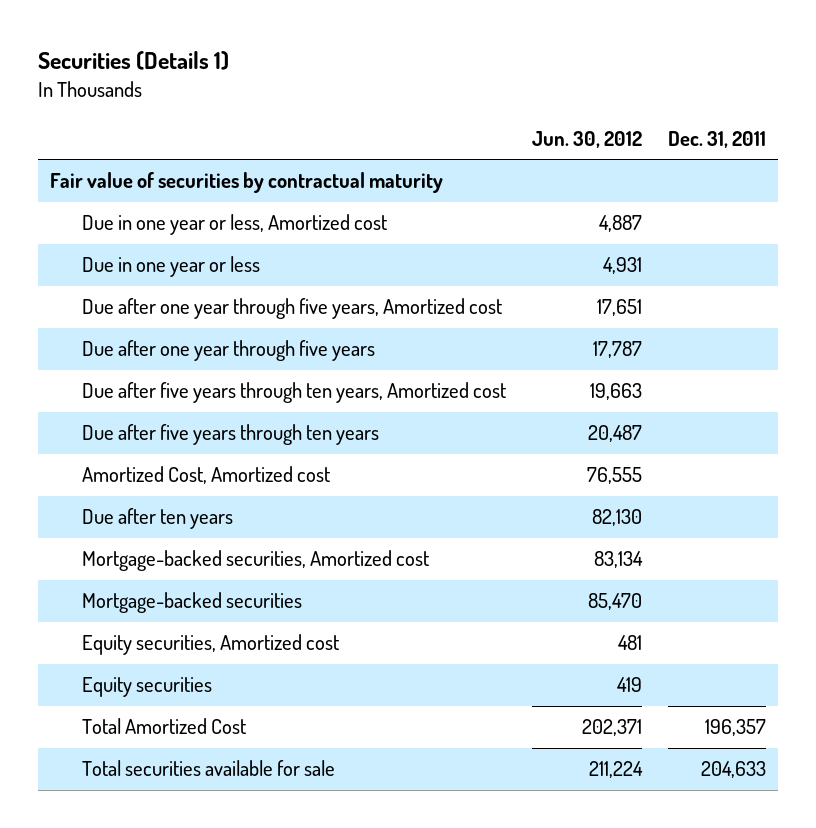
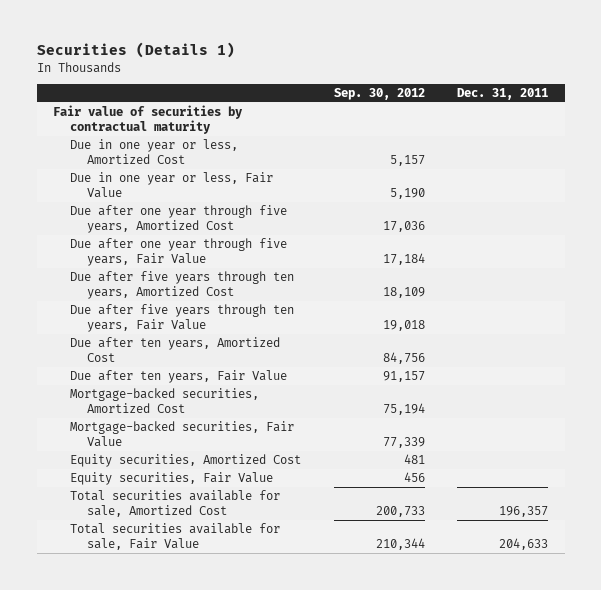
[532,130,643,148] Jun. 30, 2012 -> none
none -> [333,88,425,101] Sep. 30, 2012
[82,214,388,236] Due in one year or less, Amortized cost -> [70,139,239,165] Due in one year or less, Amortized Cost
[82,256,261,278] Due in one year or less -> [70,172,274,199] Due in one year or less, Fair Value
[82,298,503,320] Due after one year through five years, Amortized cost -> [70,205,288,234] Due after one year through five years, Amortized Cost
[82,340,376,362] Due after one year through five years -> [70,238,288,267] Due after one year through five years, Fair Value
[82,382,507,404] Due after five years through ten years, Amortized cost -> [70,271,295,300] Due after five years through ten years, Amortized Cost
[82,424,380,446] Due after five years through ten years -> [70,304,295,333] Due after five years through ten years, Fair Value
[82,466,331,485] Amortized Cost, Amortized cost -> [70,337,281,363] Due after ten years, Amortized Cost
[82,508,234,530] Due after ten years -> [70,370,288,384] Due after ten years, Fair Value
[82,550,430,572] Mortgage-backed securities, Amortized cost -> [70,388,260,414] Mortgage-backed securities, Amortized Cost
[82,592,303,614] Mortgage-backed securities -> [70,421,295,448] Mortgage-backed securities, Fair Value
[82,634,340,656] Equity securities, Amortized cost -> [70,454,302,468] Equity securities, Amortized Cost
[82,677,213,698] Equity securities -> [70,472,274,486] Equity securities, Fair Value
[82,718,247,735] Total Amortized Cost -> [70,490,281,518] Total securities available for sale, Amortized Cost
[82,760,336,777] Total securities available for sale -> [70,523,281,551] Total securities available for sale, Fair Value

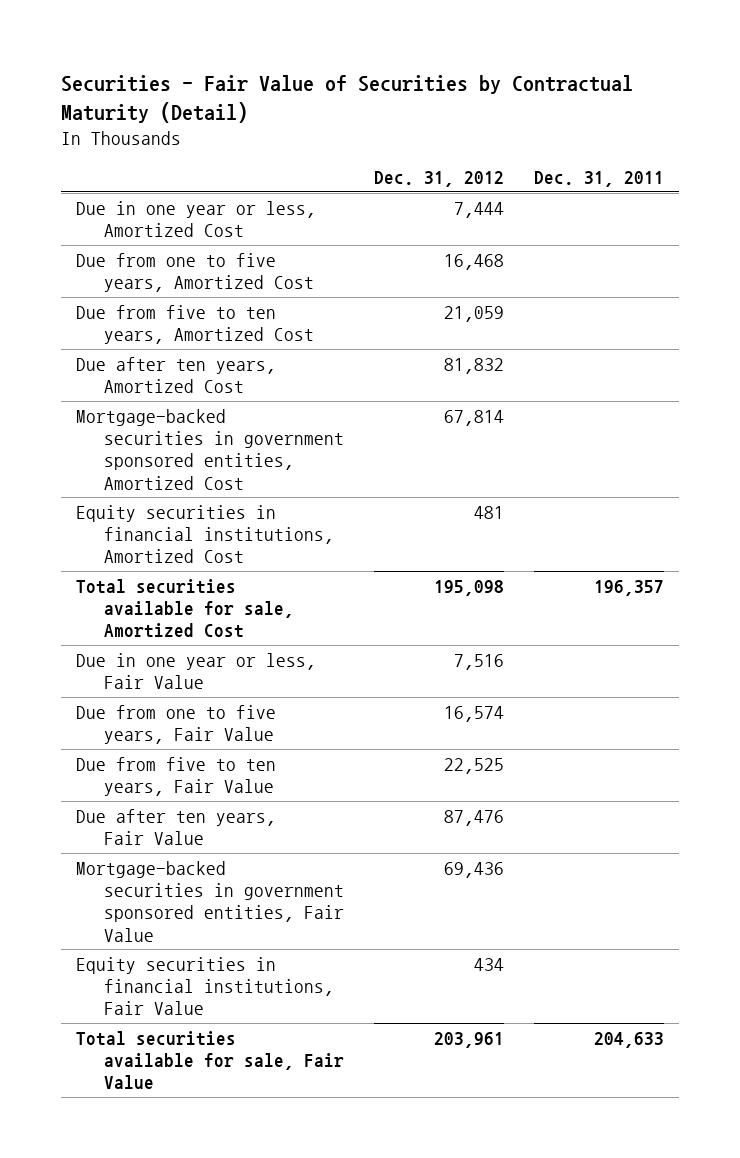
[36,42,235,59] Securities (Details 1) -> [60,74,633,123] Securities - Fair Value of Securities by Contractual Maturity (Detail)
[333,88,425,101] Sep. 30, 2012 -> none
none -> [373,171,504,188] Dec. 31, 2012
[52,105,243,135] Fair value of securities by contractual maturity -> none
[70,238,288,267] Due after one year through five years, Fair Value -> none
[70,304,295,333] Due after five years through ten years, Fair Value -> none
[70,205,288,234] Due after one year through five years, Amortized Cost -> [75,252,314,292] Due from one to five years, Amortized Cost
[70,271,295,300] Due after five years through ten years, Amortized Cost -> [75,304,314,344] Due from five to ten years, Amortized Cost
[70,421,295,448] Mortgage-backed securities, Fair Value -> none
[70,472,274,486] Equity securities, Fair Value -> none
[70,388,260,414] Mortgage-backed securities, Amortized Cost -> [75,408,344,490] Mortgage-backed securities in government sponsored entities, Amortized Cost
[70,454,302,468] Equity securities, Amortized Cost -> [75,504,334,564] Equity securities in financial institutions, Amortized Cost
[70,172,274,199] Due in one year or less, Fair Value -> [75,652,316,689] Due in one year or less, Fair Value
none -> [75,704,276,744] Due from one to five years, Fair Value
none -> [75,756,276,796] Due from five to ten years, Fair Value
[70,370,288,384] Due after ten years, Fair Value -> [75,808,276,845] Due after ten years, Fair Value
none -> [75,860,344,942] Mortgage-backed securities in government sponsored entities, Fair Value
none -> [75,956,334,1016] Equity securities in financial institutions, Fair Value

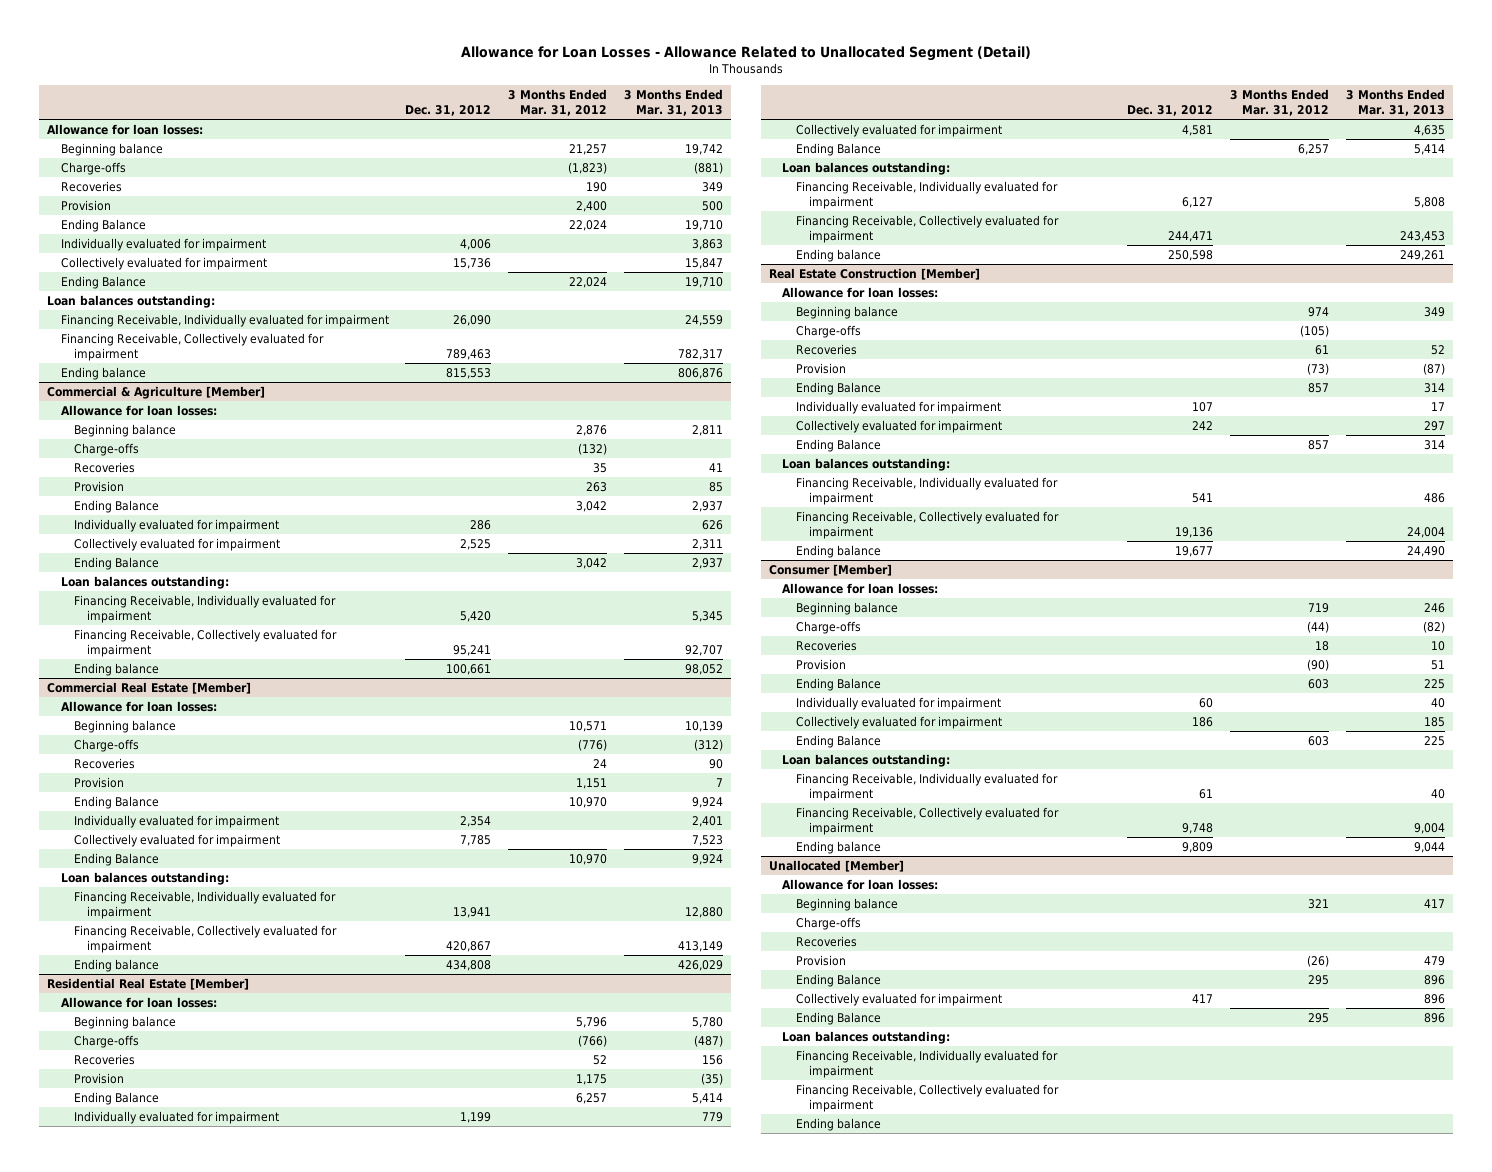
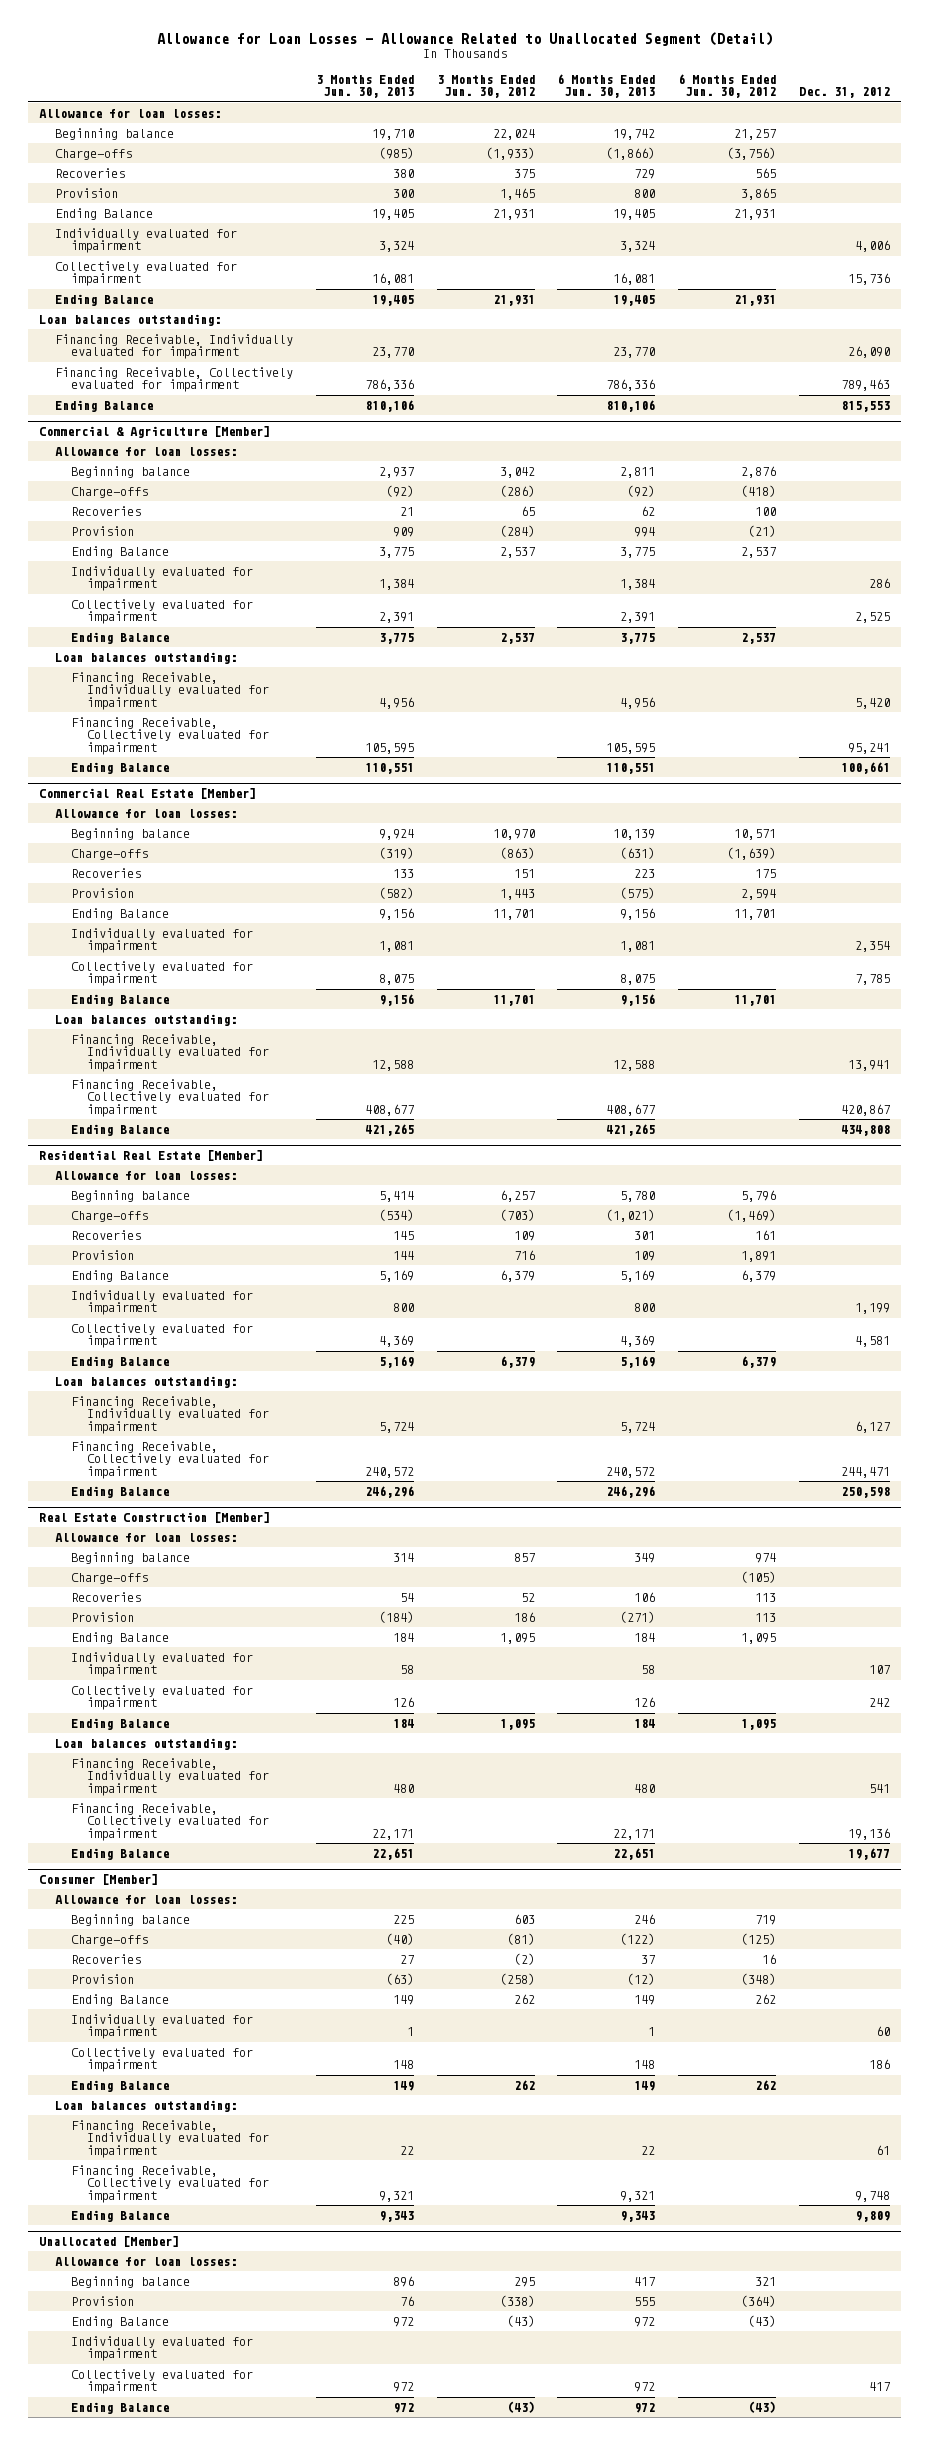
[508,89,608,116] 3 Months Ended Mar. 31, 2012 -> none
[623,89,723,116] 3 Months Ended Mar. 31, 2013 -> none
none -> [315,74,414,99] 3 Months Ended Jun. 30, 2013
none -> [436,74,535,99] 3 Months Ended Jun. 30, 2012
none -> [557,73,656,99] 6 Months Ended Jun. 30, 2013
none -> [678,73,777,99] 6 Months Ended Jun. 30, 2012
[60,366,146,380] Ending balance -> [55,399,154,412] Ending Balance
[73,662,159,676] Ending balance -> [70,761,169,774] Ending Balance
[73,958,159,972] Ending balance -> [70,1123,169,1136] Ending Balance
[795,248,881,262] Ending balance -> [70,1485,169,1498] Ending Balance
[795,544,881,558] Ending balance -> [70,1847,169,1860] Ending Balance
[795,840,881,854] Ending balance -> [70,2209,169,2222] Ending Balance
[795,916,861,930] Charge-offs -> none
[795,935,857,947] Recoveries -> none
none -> [70,2335,253,2362] Individually evaluated for impairment
[782,1030,951,1044] Loan balances outstanding: -> none
[795,1049,1058,1078] Financing Receivable, Individually evaluated for impairment -> none
[795,1083,1059,1112] Financing Receivable, Collectively evaluated for impairment -> none
[795,1117,881,1131] Ending balance -> none

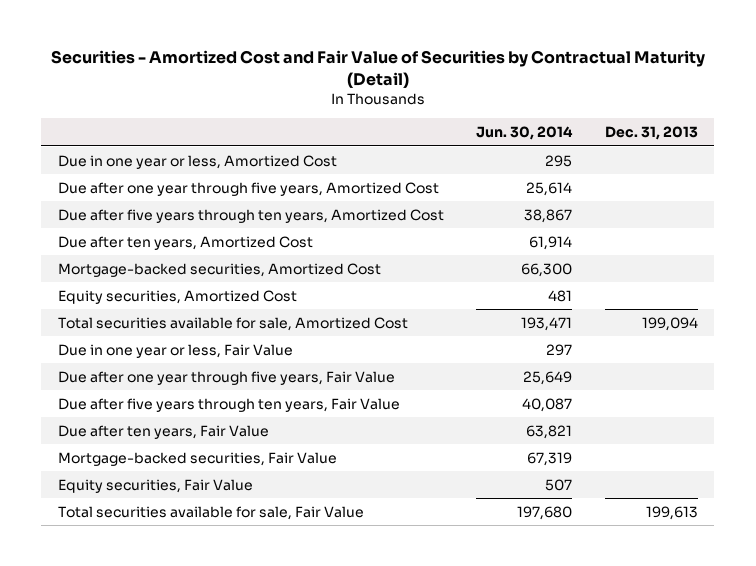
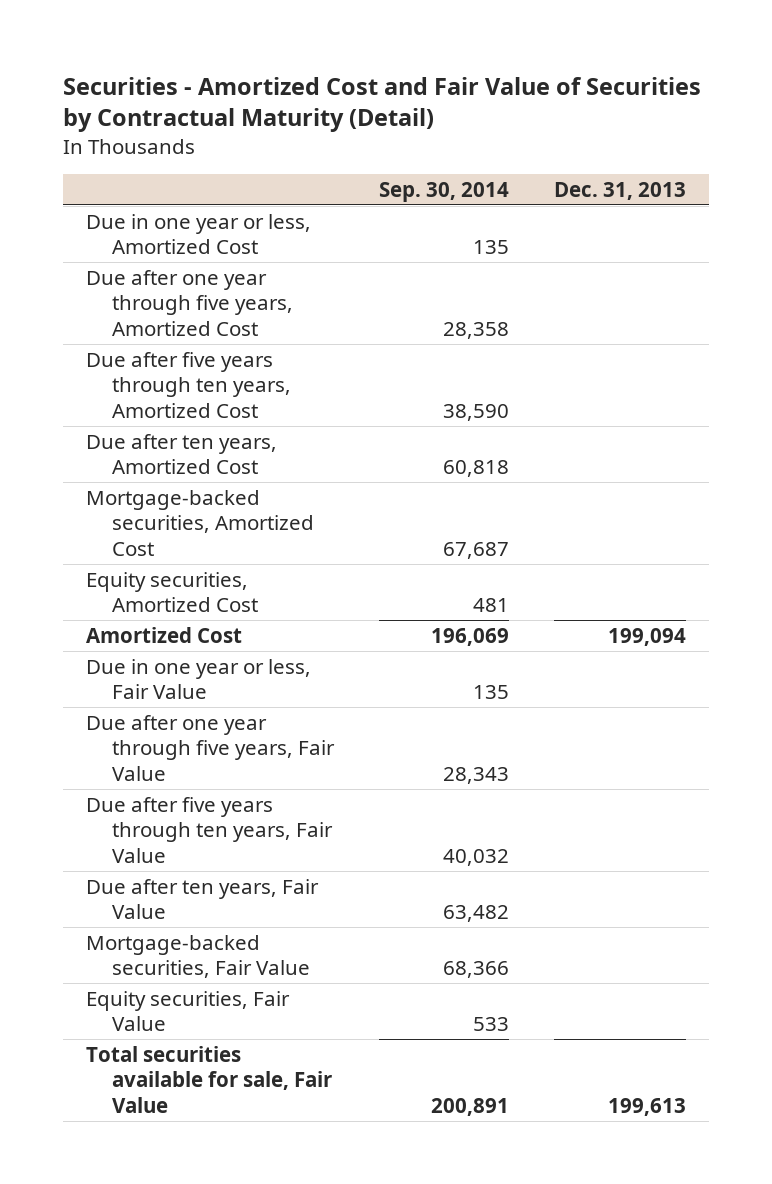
[476,126,574,141] Jun. 30, 2014 -> none
none -> [379,181,510,202] Sep. 30, 2014
[57,316,408,331] Total securities available for sale, Amortized Cost -> [85,626,242,643] Amortized Cost

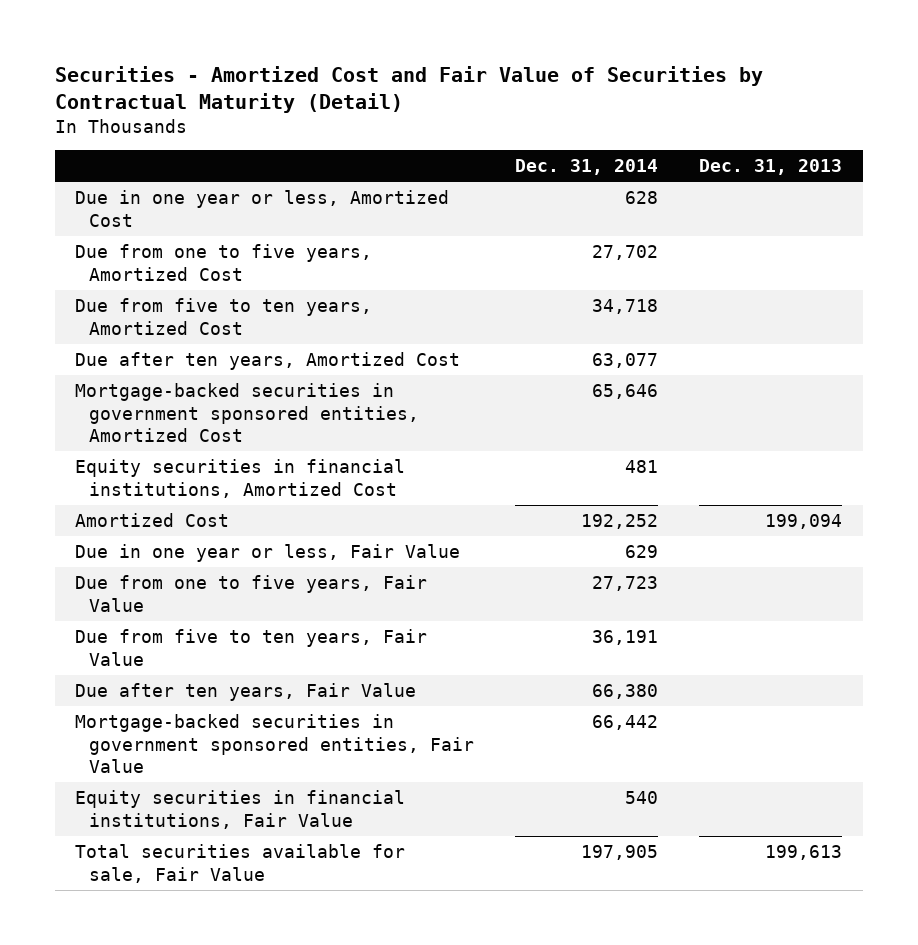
[379,181,510,202] Sep. 30, 2014 -> none
none -> [515,159,659,176] Dec. 31, 2014
[85,269,293,336] Due after one year through five years, Amortized Cost -> [75,243,373,281] Due from one to five years, Amortized Cost
[85,351,291,418] Due after five years through ten years, Amortized Cost -> [75,297,373,335] Due from five to ten years, Amortized Cost
[85,489,314,556] Mortgage-backed securities, Amortized Cost -> [75,382,419,443] Mortgage-backed securities in government sponsored entities, Amortized Cost
[85,571,258,613] Equity securities, Amortized Cost -> [75,458,406,498] Equity securities in financial institutions, Amortized Cost
[85,714,335,781] Due after one year through five years, Fair Value -> [75,574,428,612] Due from one to five years, Fair Value
[85,796,333,863] Due after five years through ten years, Fair Value -> [75,628,428,666] Due from five to ten years, Fair Value
[85,934,310,979] Mortgage-backed securities, Fair Value -> [75,713,474,774] Mortgage-backed securities in government sponsored entities, Fair Value
[85,990,290,1032] Equity securities, Fair Value -> [75,789,406,829] Equity securities in financial institutions, Fair Value

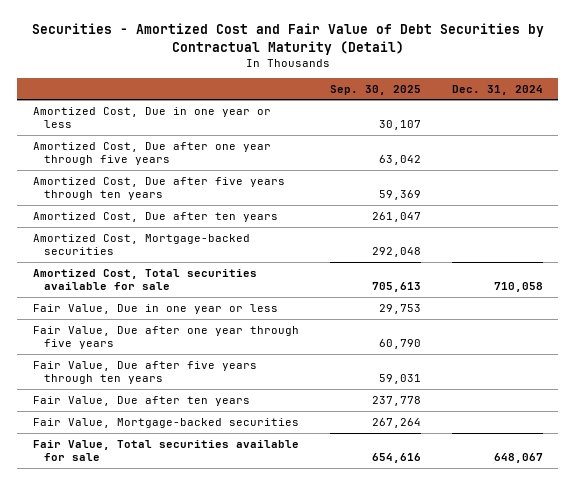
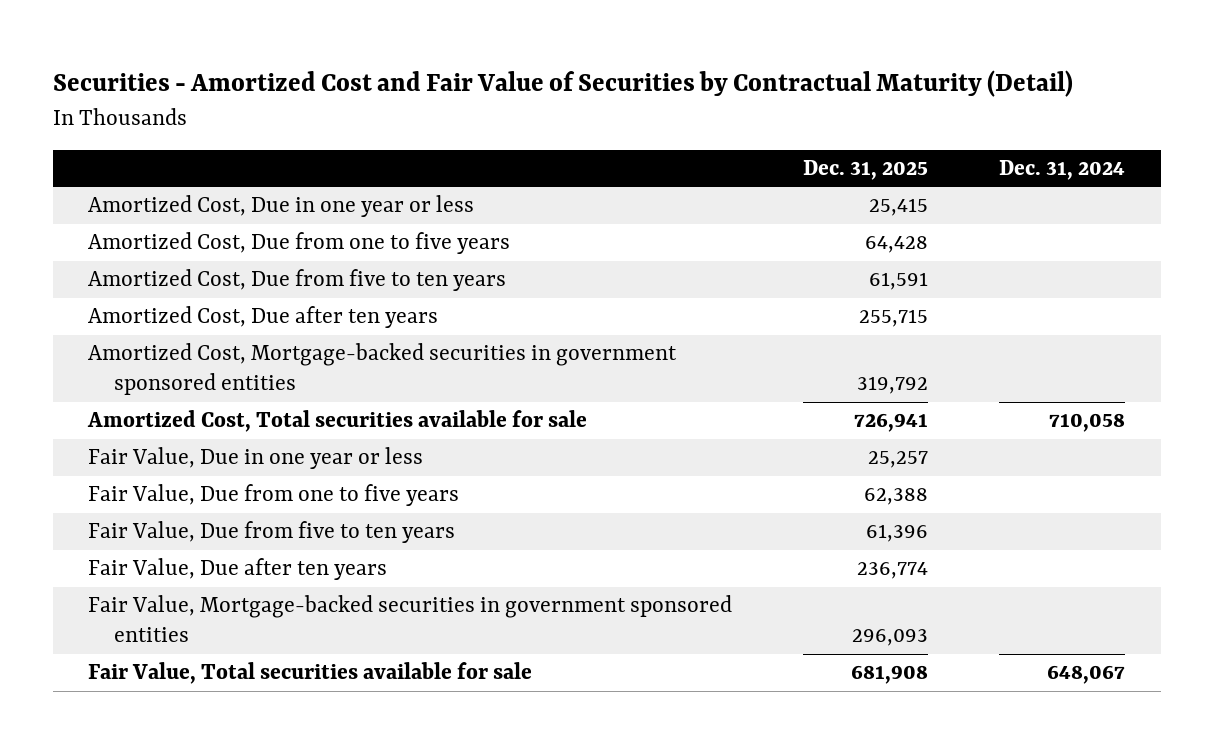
[31,23,544,55] Securities - Amortized Cost and Fair Value of Debt Securities by Contractual Maturity (Detail) -> [52,70,1073,98] Securities - Amortized Cost and Fair Value of Securities by Contractual Maturity (Detail)
[329,84,421,95] Sep. 30, 2025 -> none
none -> [803,159,929,180] Dec. 31, 2025
[32,141,271,165] Amortized Cost, Due after one year through five years -> [88,232,511,255] Amortized Cost, Due from one to five years
[32,176,285,200] Amortized Cost, Due after five years through ten years -> [88,269,507,292] Amortized Cost, Due from five to ten years
[32,233,250,255] Amortized Cost, Mortgage-backed securities -> [88,343,678,396] Amortized Cost, Mortgage-backed securities in government sponsored entities
[32,325,299,349] Fair Value, Due after one year through five years -> [88,484,460,507] Fair Value, Due from one to five years
[32,360,257,384] Fair Value, Due after five years through ten years -> [88,521,456,544] Fair Value, Due from five to ten years
[32,417,299,428] Fair Value, Mortgage-backed securities -> [88,595,733,643] Fair Value, Mortgage-backed securities in government sponsored entities

